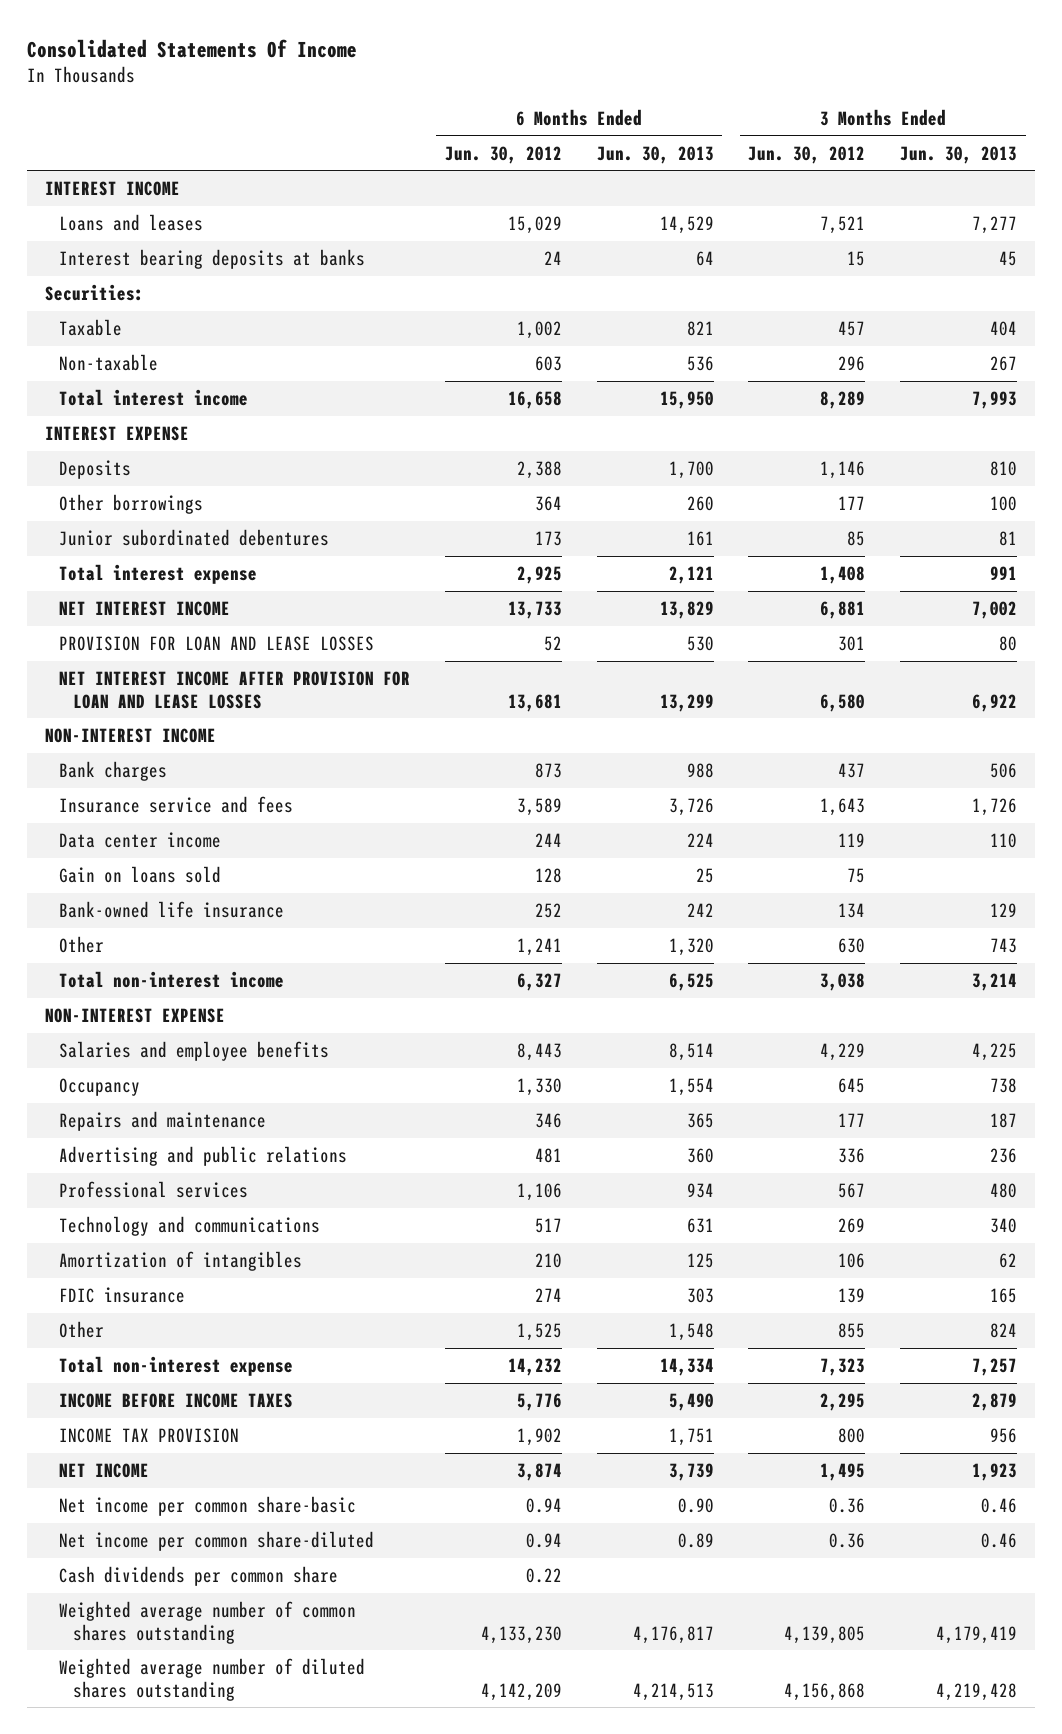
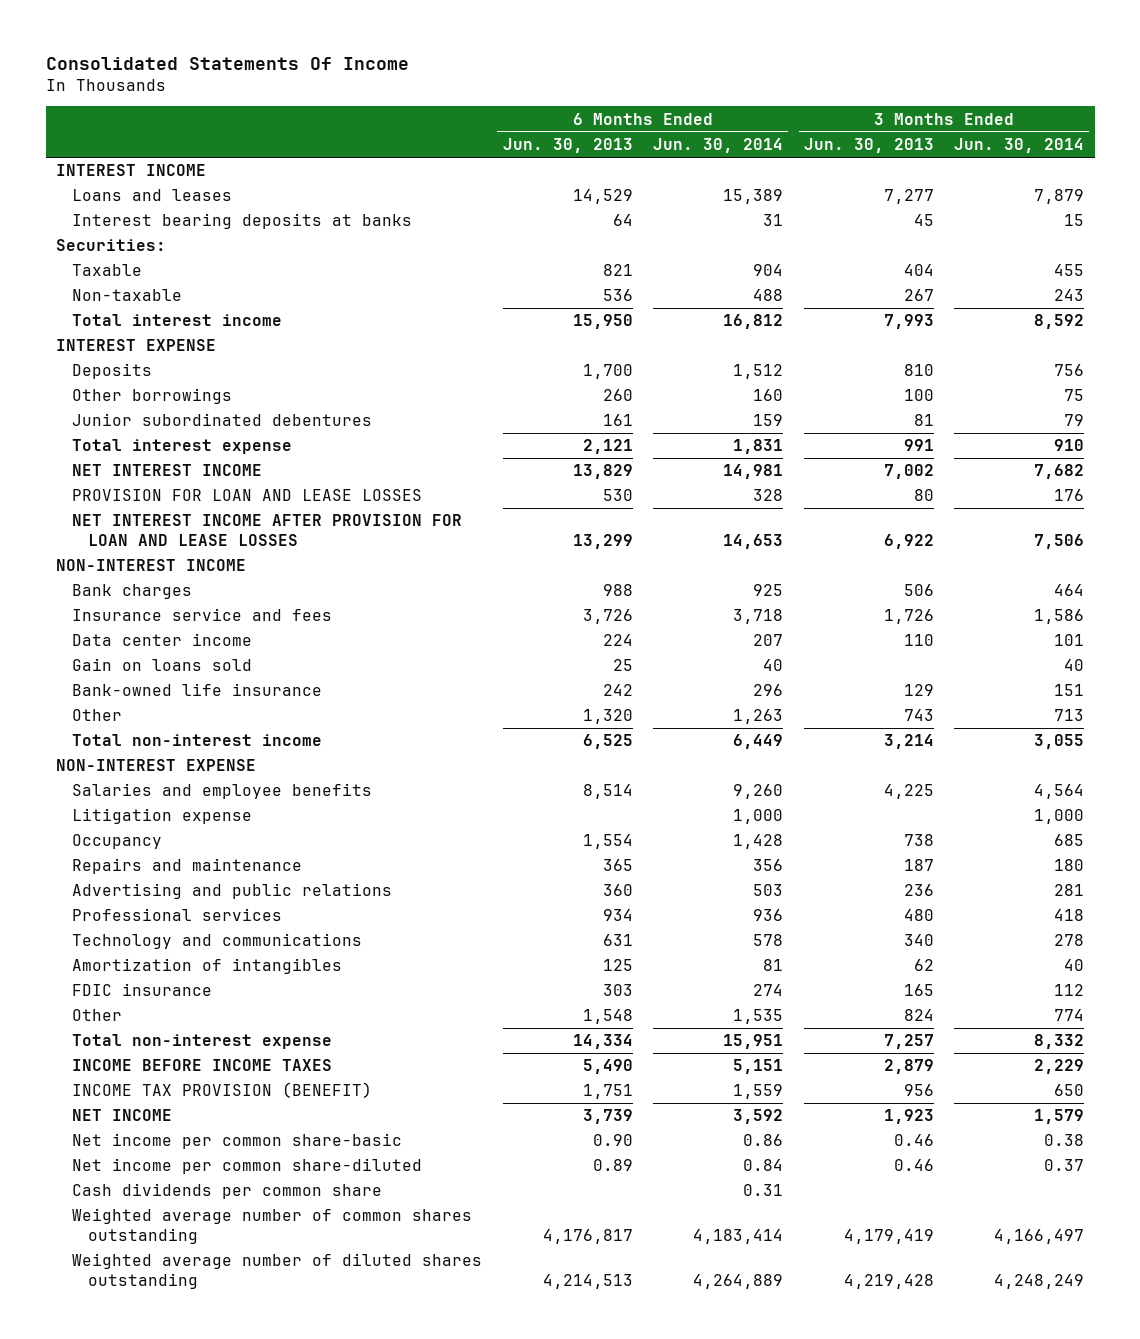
[444,145,562,164] Jun. 30, 2012 -> none
[748,145,866,164] Jun. 30, 2012 -> none
none -> [653,138,784,154] Jun. 30, 2014
none -> [954,138,1085,154] Jun. 30, 2014
none -> [71,808,252,825] Litigation expense
[59,1427,240,1443] INCOME TAX PROVISION -> [71,1082,372,1099] INCOME TAX PROVISION (BENEFIT)

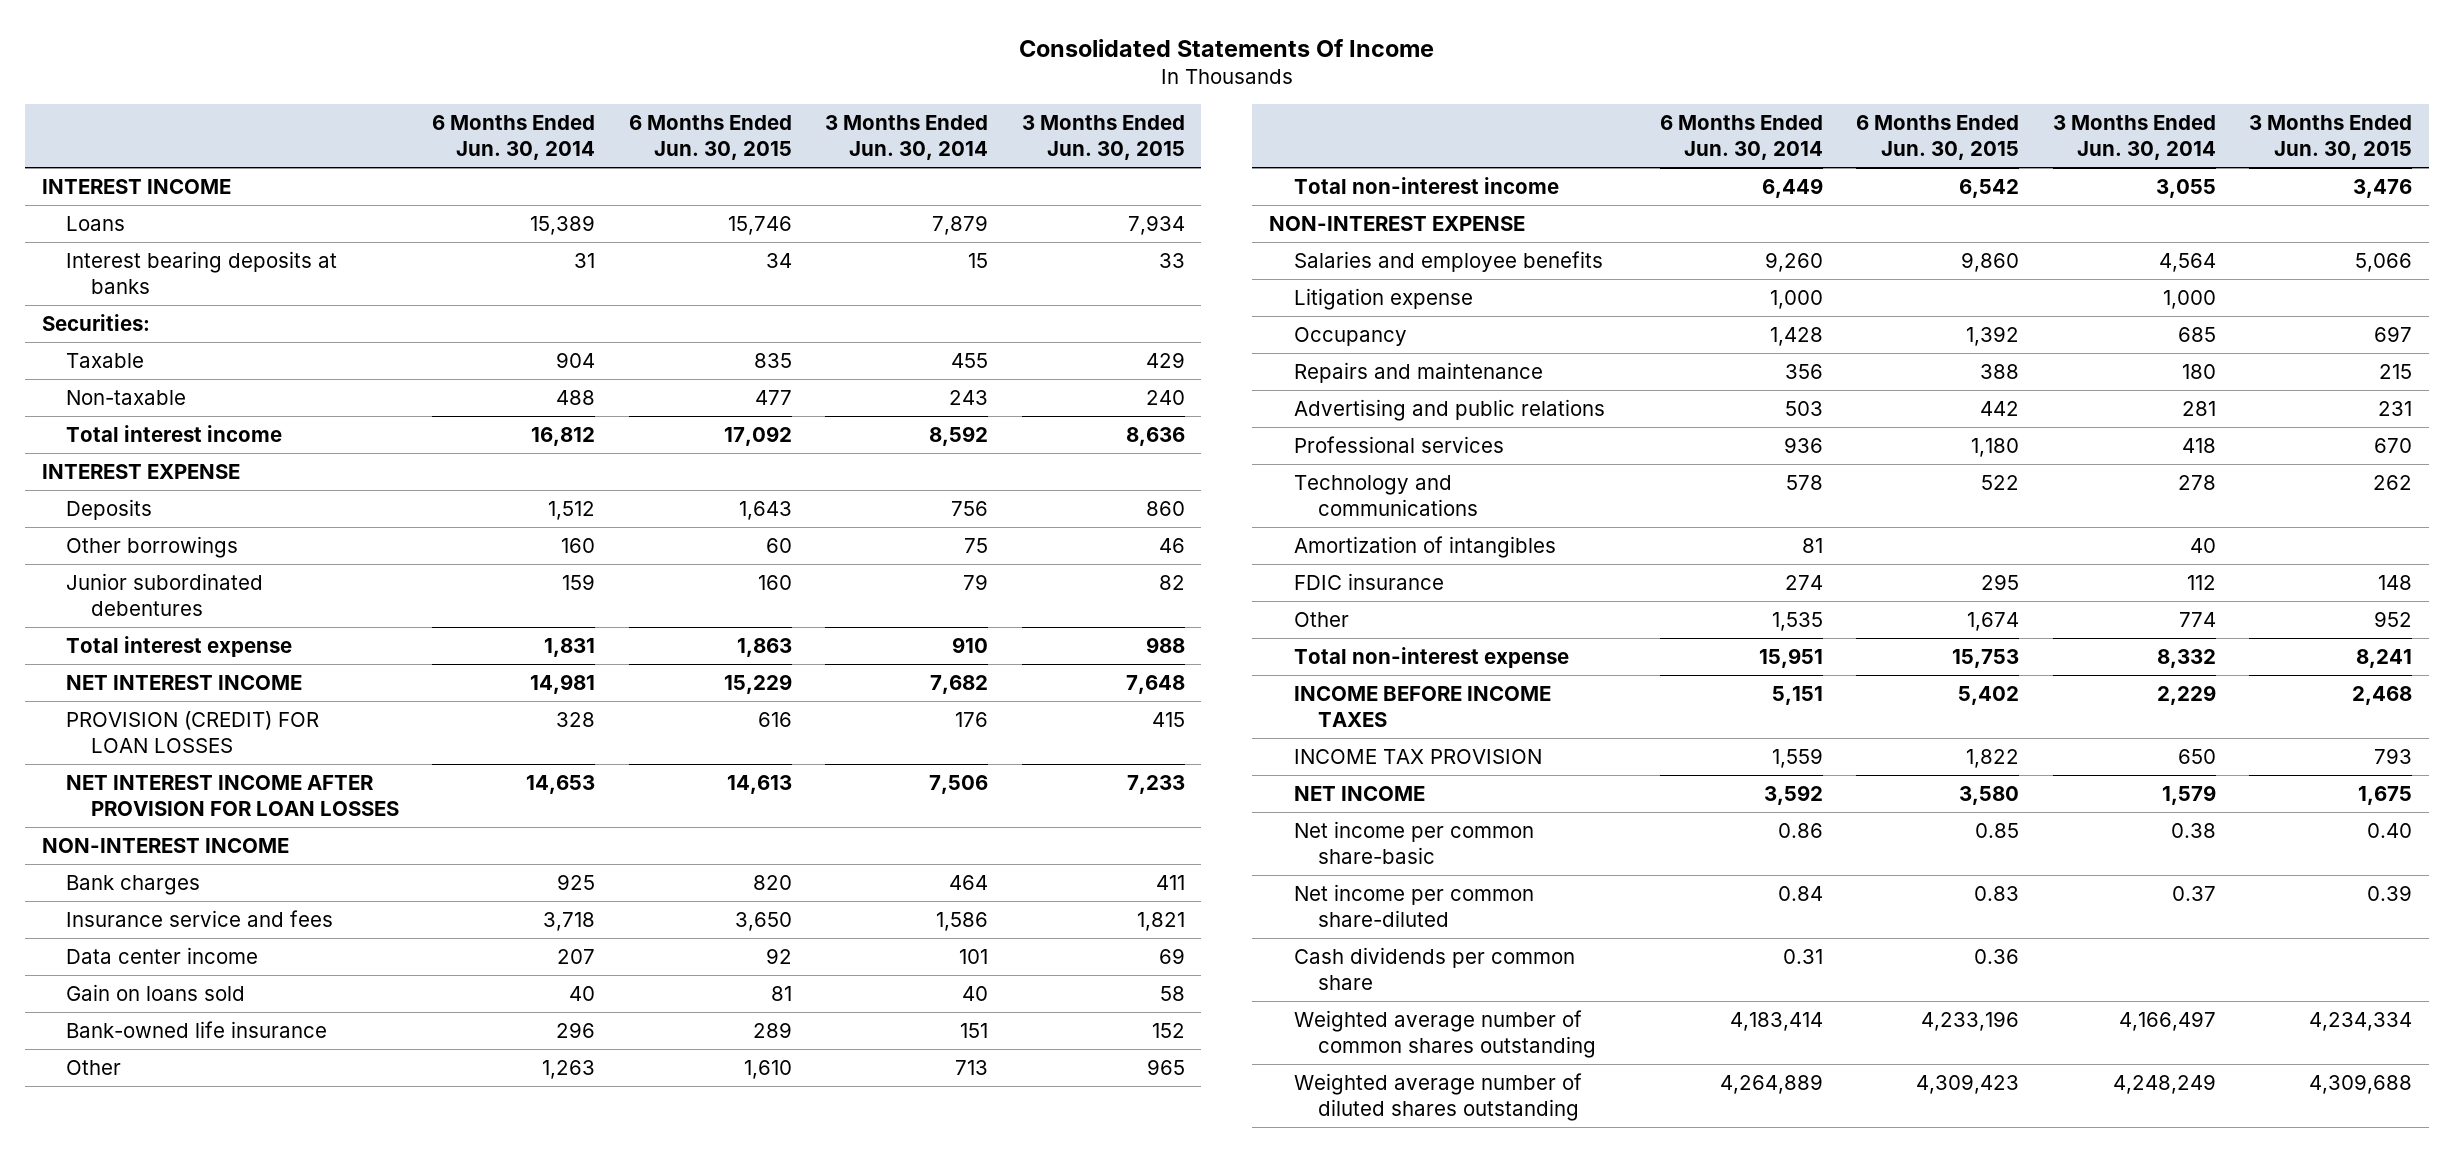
[502,138,633,154] Jun. 30, 2013 -> none
[803,138,934,154] Jun. 30, 2013 -> none
none -> [628,115,792,160] 6 Months Ended Jun. 30, 2015
none -> [1021,115,1185,160] 3 Months Ended Jun. 30, 2015
[71,189,232,202] Loans and leases -> [66,215,126,231] Loans
[71,489,422,502] PROVISION FOR LOAN AND LEASE LOSSES -> [66,710,320,753] PROVISION (CREDIT) FOR LOAN LOSSES
[71,514,462,546] NET INTEREST INCOME AFTER PROVISION FOR LOAN AND LEASE LOSSES -> [66,774,399,816] NET INTEREST INCOME AFTER PROVISION FOR LOAN LOSSES
[71,1082,372,1099] INCOME TAX PROVISION (BENEFIT) -> [1293,748,1542,764] INCOME TAX PROVISION

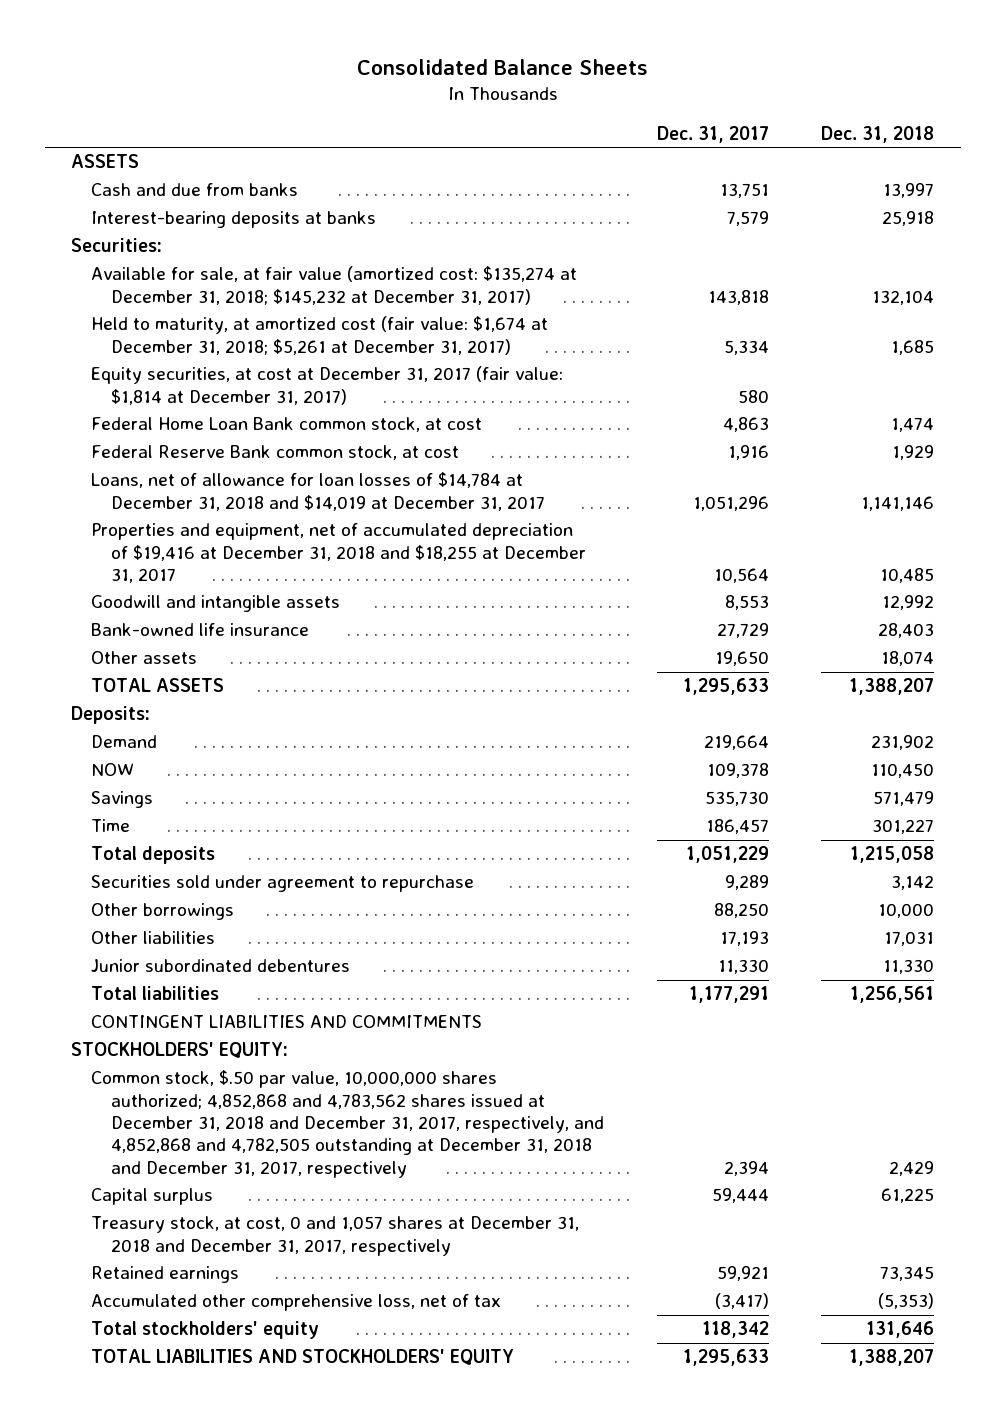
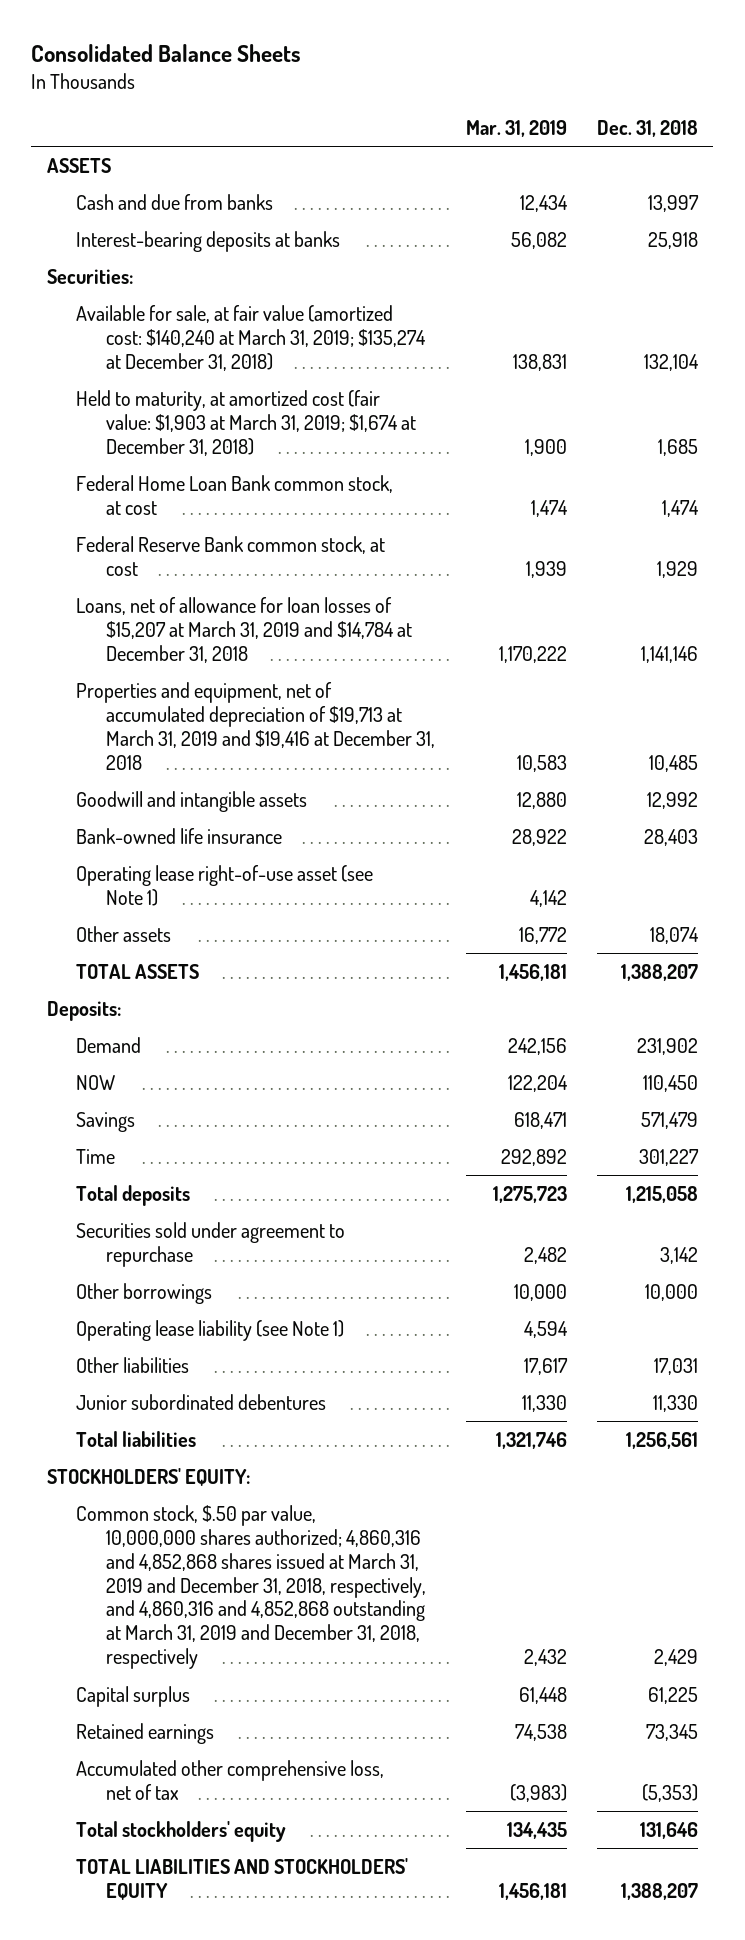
[656,125,769,143] Dec. 31, 2017 -> none
none -> [465,119,567,137] Mar. 31, 2019
[91,366,564,405] Equity securities, at cost at December 31, 2017 (fair value: $1,814 at December 31, 2017) -> none
[91,266,578,305] Available for sale, at fair value (amortized cost: $135,274 at December 31, 2018; $145,232 at December 31, 2017) -> [76,304,427,371] Available for sale, at fair value (amortized cost: $140,240 at March 31, 2019; $135,274 at December 31, 2018)
[91,316,549,355] Held to maturity, at amortized cost (fair value: $1,674 at December 31, 2018; $5,261 at December 31, 2017) -> [76,389,417,456] Held to maturity, at amortized cost (fair value: $1,903 at March 31, 2019; $1,674 at December 31, 2018)
[91,472,546,511] Loans, net of allowance for loan losses of $14,784 at December 31, 2018 and $14,019 at December 31, 2017 -> [76,596,413,663] Loans, net of allowance for loan losses of $15,207 at March 31, 2019 and $14,784 at December 31, 2018
[91,523,587,584] Properties and equipment, net of accumulated depreciation of $19,416 at December 31, 2018 and $18,255 at December 31, 2017 -> [76,681,436,770] Properties and equipment, net of accumulated depreciation of $19,713 at March 31, 2019 and $19,416 at December 31, 2018
none -> [76,864,374,906] Operating lease right-of-use asset (see Note 1)
none -> [76,1319,345,1341] Operating lease liability (see Note 1)
[91,1015,483,1029] CONTINGENT LIABILITIES AND COMMITMENTS -> none
[91,1070,605,1178] Common stock, $.50 par value, 10,000,000 shares authorized; 4,852,868 and 4,783,562 shares issued at December 31, 2018 and December 31, 2017, respectively, and 4,852,868 and 4,782,505 outstanding at December 31, 2018 and December 31, 2017, respectively -> [76,1504,427,1670] Common stock, $.50 par value, 10,000,000 shares authorized; 4,860,316 and 4,852,868 shares issued at March 31, 2019 and December 31, 2018, respectively, and 4,860,316 and 4,852,868 outstanding at March 31, 2019 and December 31, 2018, respectively
[91,1216,580,1256] Treasury stock, at cost, 0 and 1,057 shares at December 31, 2018 and December 31, 2017, respectively -> none

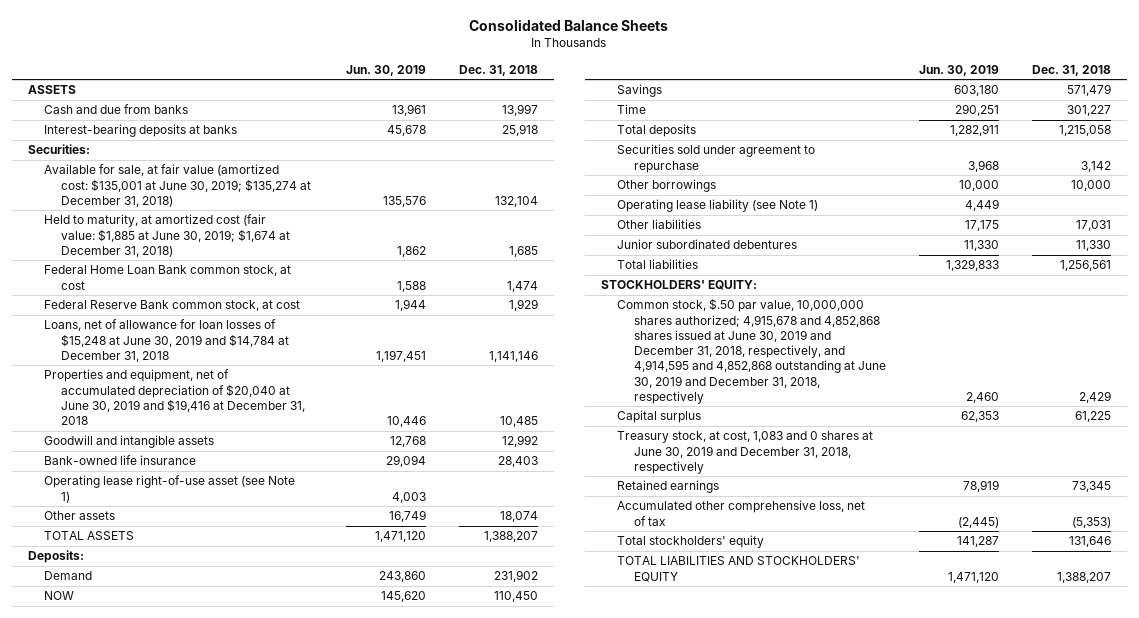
[465,119,567,137] Mar. 31, 2019 -> none
none -> [345,64,426,76] Jun. 30, 2019
[76,304,427,371] Available for sale, at fair value (amortized cost: $140,240 at March 31, 2019; $135,274 at December 31, 2018) -> [44,164,311,207] Available for sale, at fair value (amortized cost: $135,001 at June 30, 2019; $135,274 at December 31, 2018)
[76,389,417,456] Held to maturity, at amortized cost (fair value: $1,903 at March 31, 2019; $1,674 at December 31, 2018) -> [44,214,290,257] Held to maturity, at amortized cost (fair value: $1,885 at June 30, 2019; $1,674 at December 31, 2018)
[76,596,413,663] Loans, net of allowance for loan losses of $15,207 at March 31, 2019 and $14,784 at December 31, 2018 -> [44,319,289,362] Loans, net of allowance for loan losses of $15,248 at June 30, 2019 and $14,784 at December 31, 2018
[76,681,436,770] Properties and equipment, net of accumulated depreciation of $19,713 at March 31, 2019 and $19,416 at December 31, 2018 -> [44,369,305,426] Properties and equipment, net of accumulated depreciation of $20,040 at June 30, 2019 and $19,416 at December 31, 2018
[76,1504,427,1670] Common stock, $.50 par value, 10,000,000 shares authorized; 4,860,316 and 4,852,868 shares issued at March 31, 2019 and December 31, 2018, respectively, and 4,860,316 and 4,852,868 outstanding at March 31, 2019 and December 31, 2018, respectively -> [617,298,886,404] Common stock, $.50 par value, 10,000,000 shares authorized; 4,915,678 and 4,852,868 shares issued at June 30, 2019 and December 31, 2018, respectively, and 4,914,595 and 4,852,868 outstanding at June 30, 2019 and December 31, 2018, respectively
none -> [617,431,874,474] Treasury stock, at cost, 1,083 and 0 shares at June 30, 2019 and December 31, 2018, respectively

